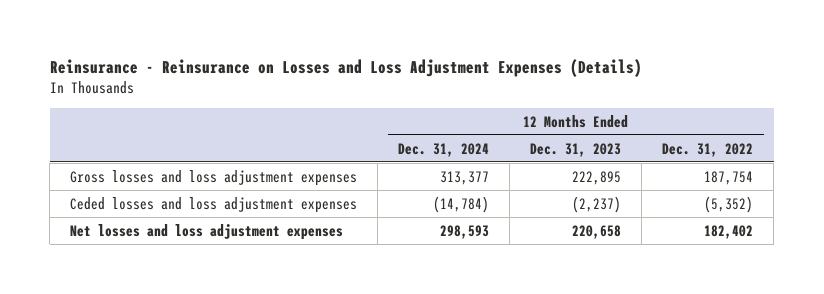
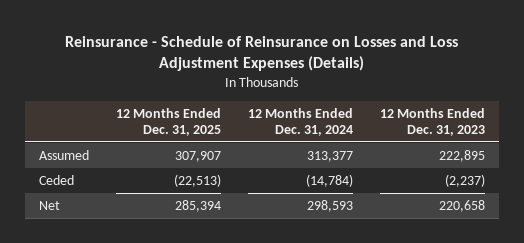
[49,59,642,78] Reinsurance - Reinsurance on Losses and Loss Adjustment Expenses (Details) -> [65,35,459,72] Reinsurance - Schedule of Reinsurance on Losses and Loss Adjustment Expenses (Details)
[662,142,754,157] Dec. 31, 2022 -> none
none -> [116,107,222,137] 12 Months Ended Dec. 31, 2025
[70,169,358,186] Gross losses and loss adjustment expenses -> [39,149,90,160] Assumed
[70,196,358,213] Ceded losses and loss adjustment expenses -> [39,174,75,185] Ceded
[70,223,344,240] Net losses and loss adjustment expenses -> [39,200,61,210] Net

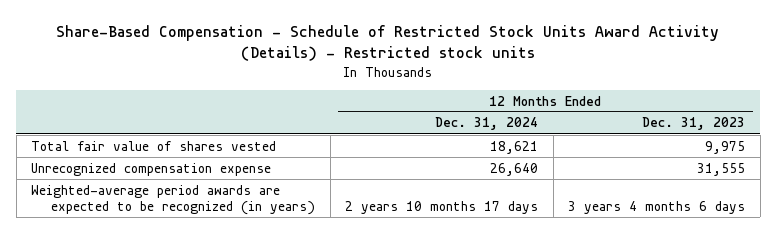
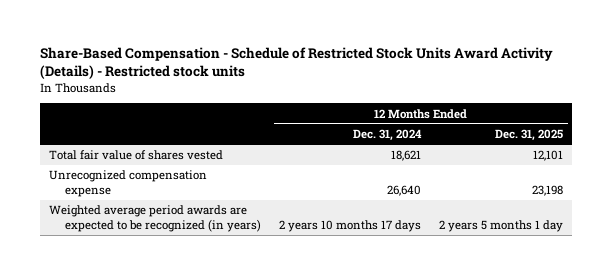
[642,117,746,131] Dec. 31, 2023 -> none
none -> [495,129,564,142] Dec. 31, 2025
[31,184,316,215] Weighted-average period awards are expected to be recognized (in years) -> [48,205,261,232] Weighted average period awards are expected to be recognized (in years)

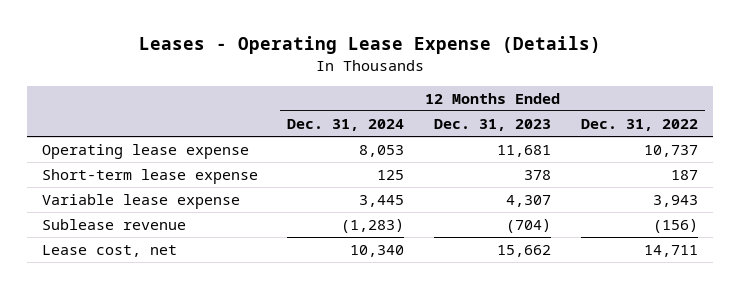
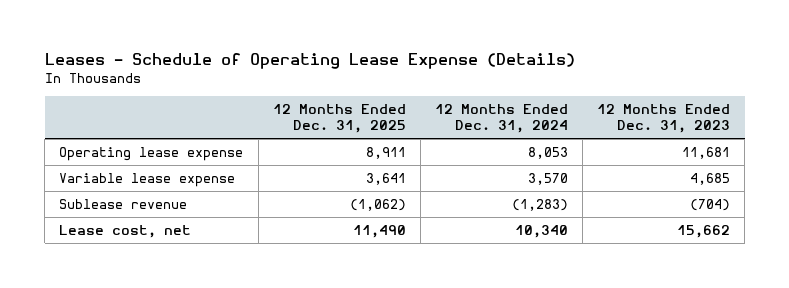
[138,36,601,55] Leases - Operating Lease Expense (Details) -> [44,53,575,70] Leases - Schedule of Operating Lease Expense (Details)
[580,119,698,132] Dec. 31, 2022 -> none
none -> [272,104,406,133] 12 Months Ended Dec. 31, 2025
[41,169,258,185] Short-term lease expense -> none
[359,195,405,208] 3,445 -> [527,173,568,186] 3,570
[506,195,552,208] 4,307 -> [690,173,731,186] 4,685

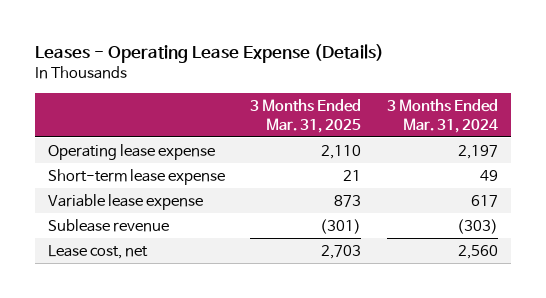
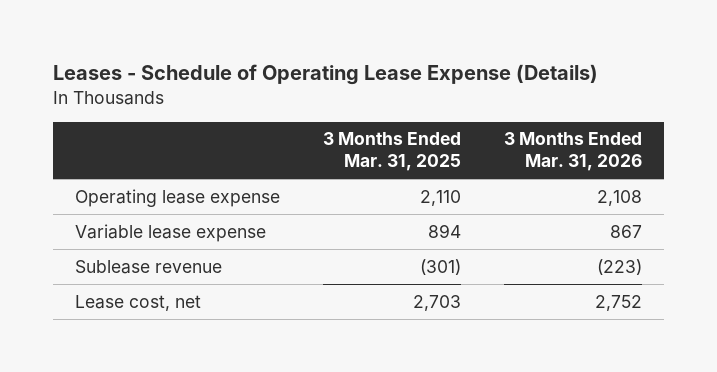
[34,43,384,63] Leases - Operating Lease Expense (Details) -> [53,64,599,86] Leases - Schedule of Operating Lease Expense (Details)
[387,98,499,133] 3 Months Ended Mar. 31, 2024 -> none
none -> [504,132,643,172] 3 Months Ended Mar. 31, 2026
[47,168,225,185] Short-term lease expense -> none
[334,194,362,207] 873 -> [428,223,462,238] 894

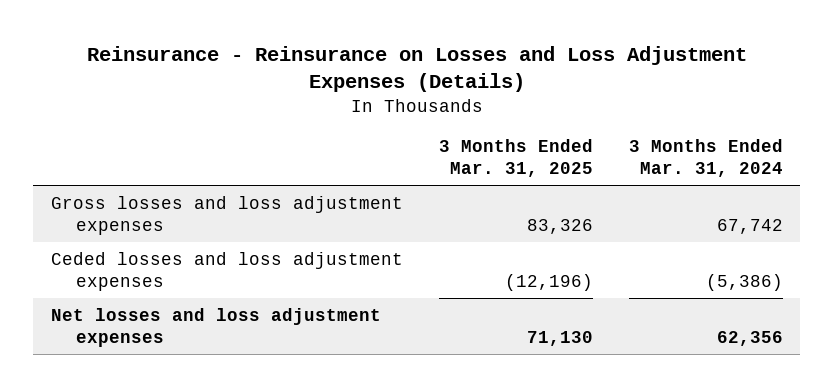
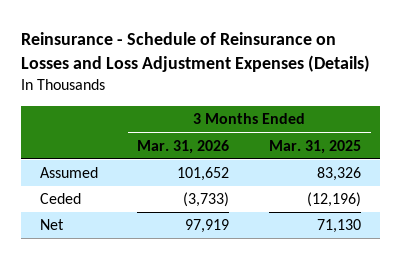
[86,45,747,92] Reinsurance - Reinsurance on Losses and Loss Adjustment Expenses (Details) -> [20,31,370,73] Reinsurance - Schedule of Reinsurance on Losses and Loss Adjustment Expenses (Details)
[628,138,783,178] 3 Months Ended Mar. 31, 2024 -> none
none -> [137,139,230,154] Mar. 31, 2026
[51,195,404,235] Gross losses and loss adjustment expenses -> [40,167,99,179] Assumed
[51,251,404,291] Ceded losses and loss adjustment expenses -> [40,193,82,205] Ceded
[51,307,382,347] Net losses and loss adjustment expenses -> [40,219,65,231] Net

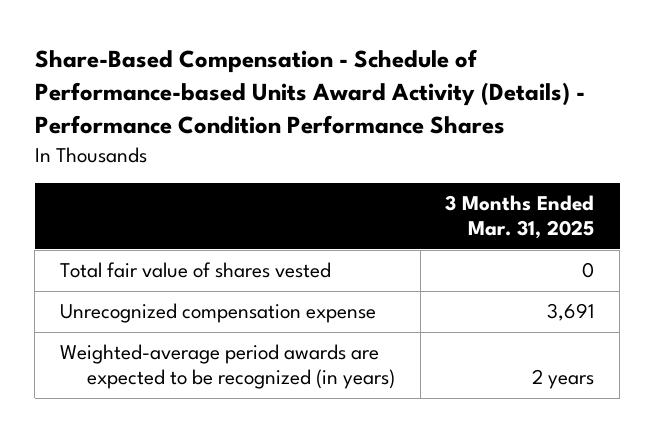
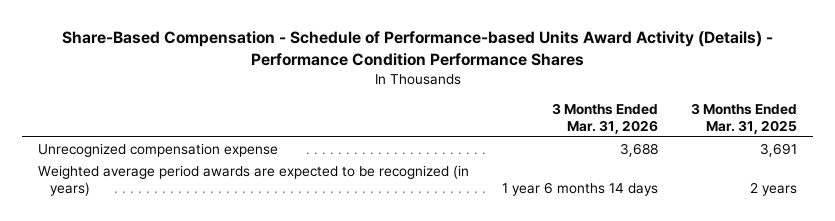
none -> [552,102,659,134] 3 Months Ended Mar. 31, 2026
[59,262,331,279] Total fair value of shares vested -> none
[59,344,395,390] Weighted-average period awards are expected to be recognized (in years) -> [38,165,470,196] Weighted average period awards are expected to be recognized (in years)

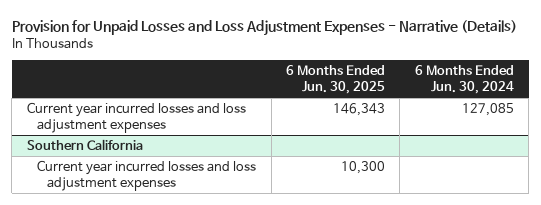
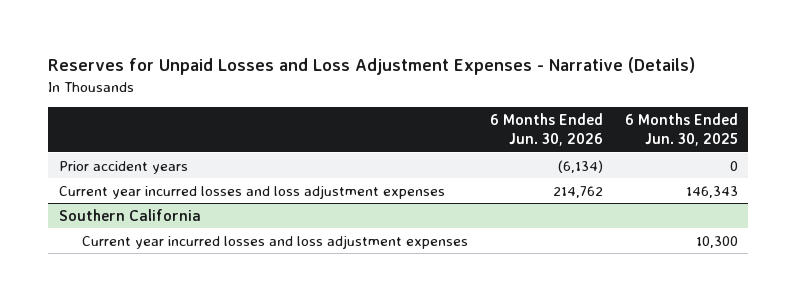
[11,20,517,37] Provision for Unpaid Losses and Loss Adjustment Expenses - Narrative (Details) -> [48,57,696,76] Reserves for Unpaid Losses and Loss Adjustment Expenses - Narrative (Details)
[414,65,514,95] 6 Months Ended Jun. 30, 2024 -> none
none -> [489,112,603,147] 6 Months Ended Jun. 30, 2026
none -> [58,160,188,174] Prior accident years

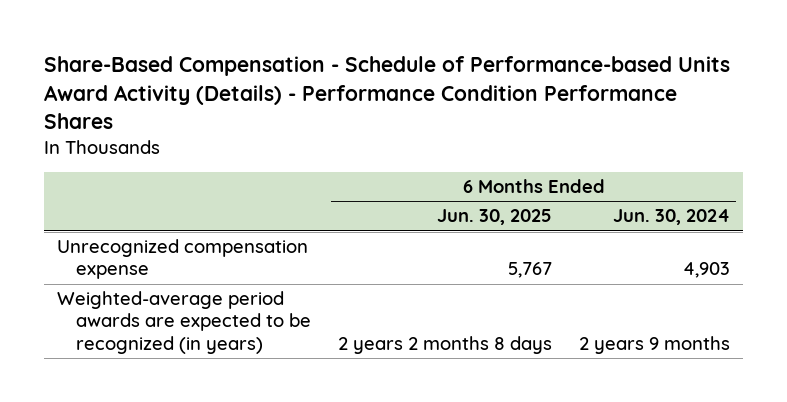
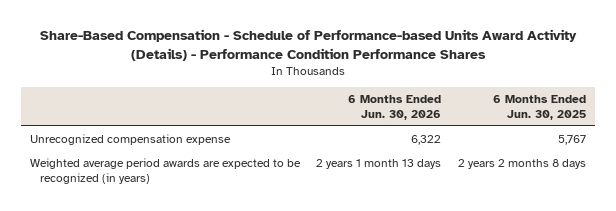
[612,209,730,226] Jun. 30, 2024 -> none
none -> [348,94,442,120] 6 Months Ended Jun. 30, 2026
[57,291,311,354] Weighted-average period awards are expected to be recognized (in years) -> [29,158,301,185] Weighted average period awards are expected to be recognized (in years)

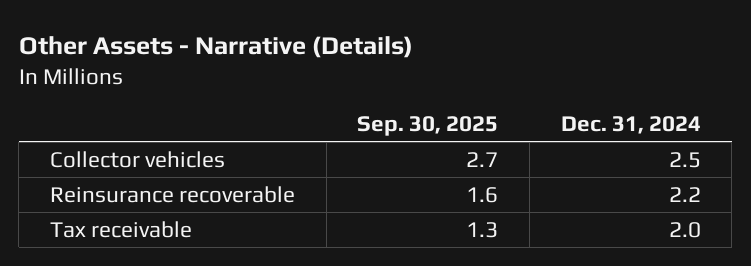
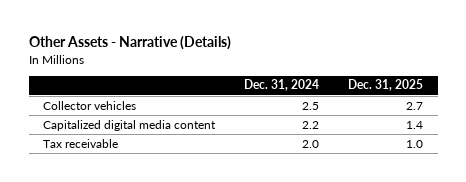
[357,115,499,136] Sep. 30, 2025 -> none
none -> [348,79,424,92] Dec. 31, 2025
[50,185,296,203] Reinsurance recoverable -> none
none -> [43,119,217,131] Capitalized digital media content

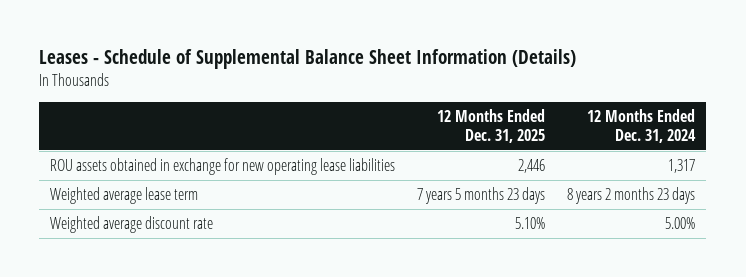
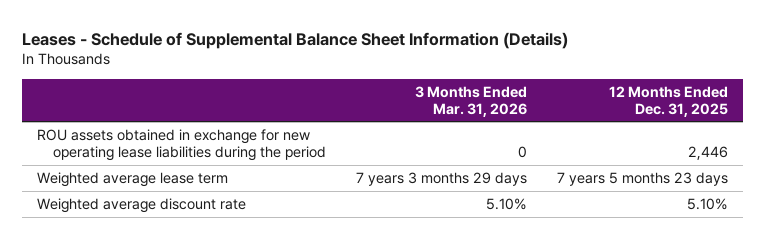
[587,109,697,143] 12 Months Ended Dec. 31, 2024 -> none
none -> [414,85,527,117] 3 Months Ended Mar. 31, 2026
[50,157,396,175] ROU assets obtained in exchange for new operating lease liabilities -> [36,129,326,162] ROU assets obtained in exchange for new operating lease liabilities during the period

